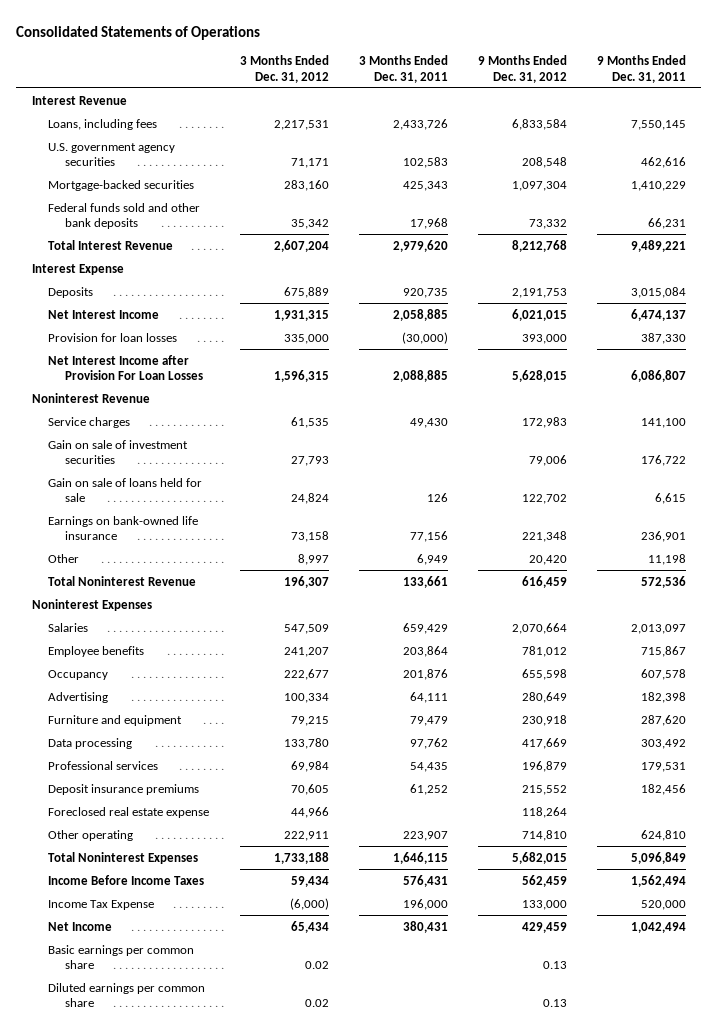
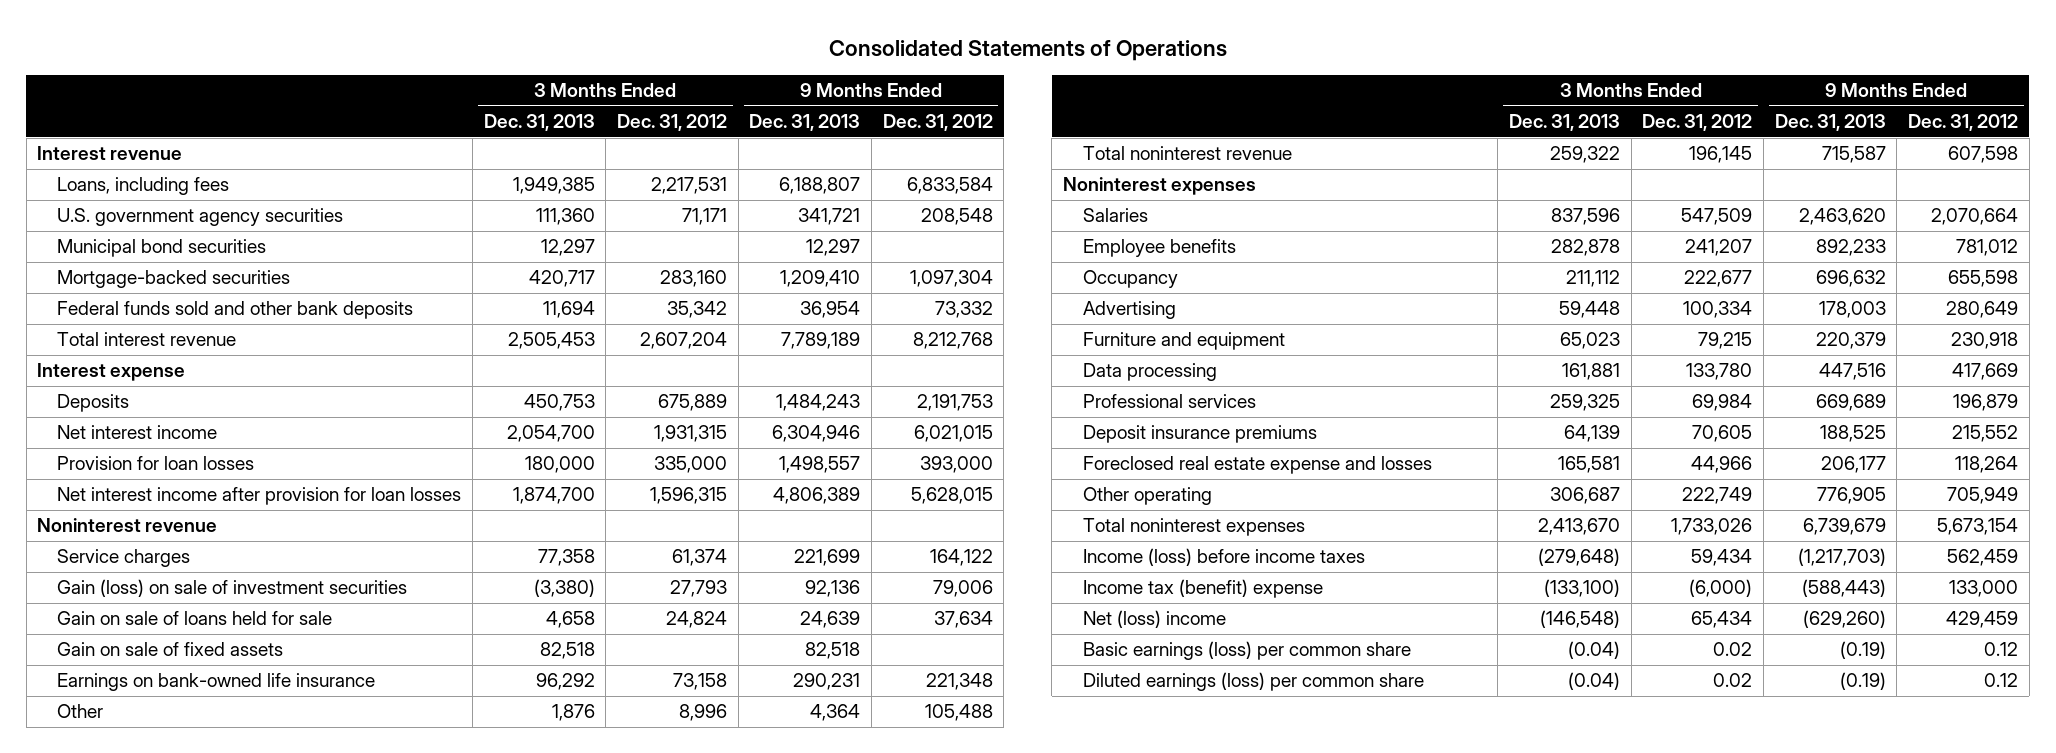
[358,55,448,83] 3 Months Ended Dec. 31, 2011 -> none
[597,55,687,83] 9 Months Ended Dec. 31, 2011 -> none
none -> [483,114,595,132] Dec. 31, 2013
none -> [749,114,861,132] Dec. 31, 2013
[31,95,127,105] Interest Revenue -> [37,146,183,161] Interest revenue
none -> [57,239,267,258] Municipal bond securities
[48,239,174,250] Total Interest Revenue -> [57,332,237,347] Total interest revenue
[31,263,124,275] Interest Expense -> [37,363,186,382] Interest expense
[48,309,160,319] Net Interest Income -> [57,425,218,440] Net interest income
[48,354,204,381] Net Interest Income after Provision For Loan Losses -> [57,487,462,506] Net interest income after provision for loan losses
[31,392,150,403] Noninterest Revenue -> [37,518,218,533] Noninterest revenue
[290,416,329,428] 61,535 -> [671,549,727,567] 61,374
[521,416,567,428] 172,983 -> [929,549,993,567] 164,122
[48,439,189,465] Gain on sale of investment securities -> [57,579,408,598] Gain (loss) on sale of investment securities
[521,494,567,505] 122,702 -> [933,611,993,629] 37,634
none -> [57,642,284,657] Gain on sale of fixed assets
[297,553,329,565] 8,997 -> [678,704,727,722] 8,996
[528,554,567,565] 20,420 -> [924,704,993,722] 105,488
[48,575,197,586] Total Noninterest Revenue -> [1082,146,1292,161] Total noninterest revenue
[283,575,329,588] 196,307 -> [1689,146,1753,164] 196,145
[521,575,567,588] 616,459 -> [1948,146,2019,164] 607,598
[31,598,152,611] Noninterest Expenses -> [1062,177,1256,196] Noninterest expenses
[48,806,210,818] Foreclosed real estate expense -> [1082,456,1432,475] Foreclosed real estate expense and losses
[283,830,329,841] 222,911 -> [1682,487,1753,505] 222,749
[521,829,567,841] 714,810 -> [1947,487,2019,505] 705,949
[48,851,199,864] Total Noninterest Expenses -> [1082,518,1305,537] Total noninterest expenses
[273,851,329,864] 1,733,188 -> [1671,518,1753,536] 1,733,026
[511,851,567,864] 5,682,015 -> [1937,518,2019,536] 5,673,154
[48,874,205,885] Income Before Income Taxes -> [1082,548,1365,567] Income (loss) before income taxes
[48,899,155,910] Income Tax Expense -> [1082,579,1323,599] Income tax (benefit) expense
[48,921,113,931] Net Income -> [1082,610,1226,629] Net (loss) income
[48,944,195,970] Basic earnings per common share -> [1082,641,1411,661] Basic earnings (loss) per common share
[542,961,567,970] 0.13 -> [1984,642,2019,657] 0.12
[48,982,206,1008] Diluted earnings per common share -> [1082,672,1424,692] Diluted earnings (loss) per common share
[542,999,567,1008] 0.13 -> [1984,673,2019,688] 0.12

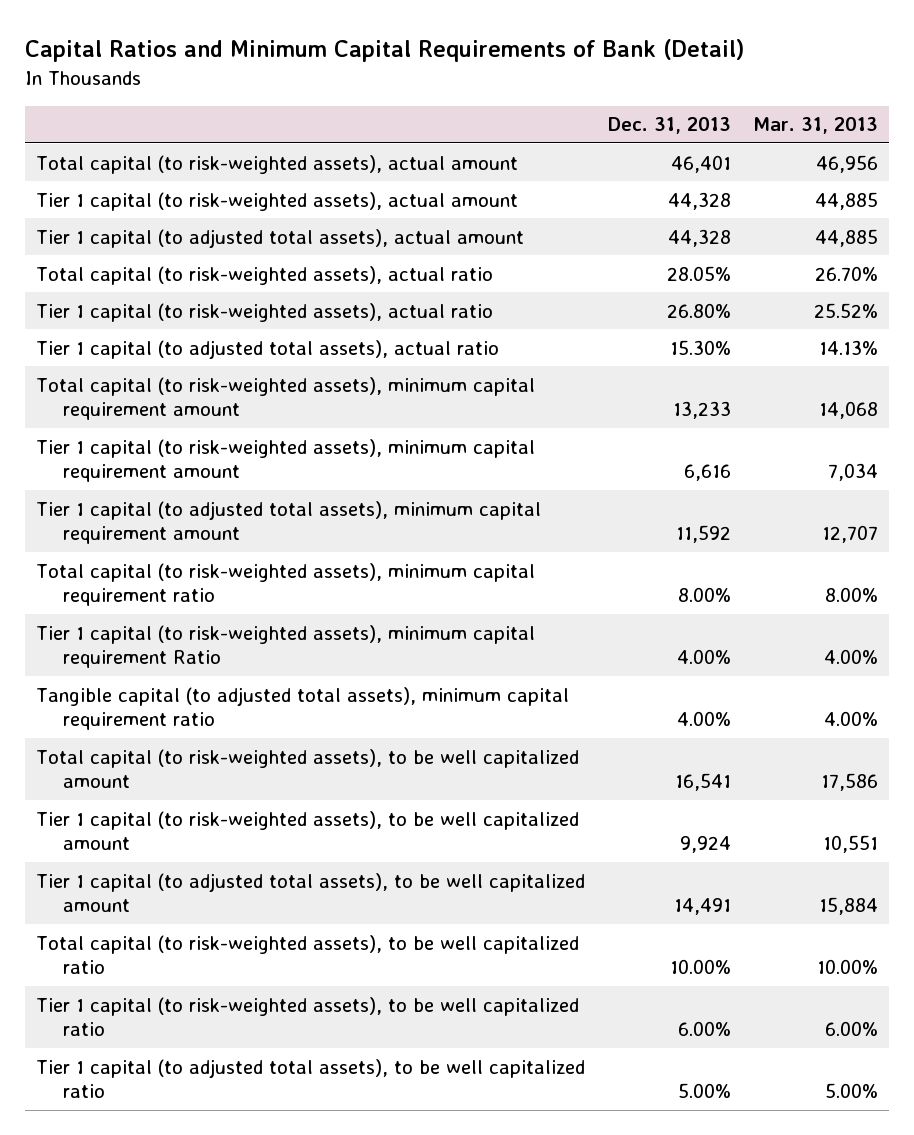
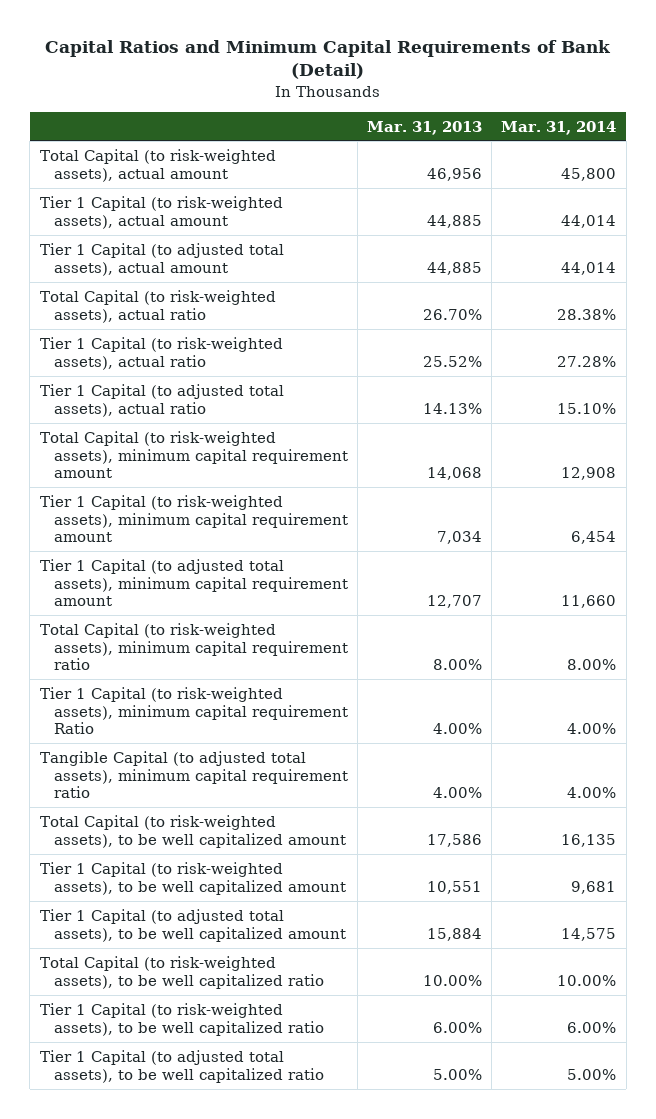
[607,117,731,135] Dec. 31, 2013 -> none
none -> [501,120,617,135] Mar. 31, 2014
[36,154,519,174] Total capital (to risk-weighted assets), actual amount -> [39,148,276,182] Total Capital (to risk-weighted assets), actual amount
[36,191,519,211] Tier 1 capital (to risk-weighted assets), actual amount -> [39,195,283,229] Tier 1 Capital (to risk-weighted assets), actual amount
[36,228,525,248] Tier 1 capital (to adjusted total assets), actual amount -> [39,242,284,276] Tier 1 Capital (to adjusted total assets), actual amount
[36,265,494,285] Total capital (to risk-weighted assets), actual ratio -> [39,289,276,323] Total Capital (to risk-weighted assets), actual ratio
[36,302,494,322] Tier 1 capital (to risk-weighted assets), actual ratio -> [39,336,283,370] Tier 1 Capital (to risk-weighted assets), actual ratio
[36,339,500,359] Tier 1 capital (to adjusted total assets), actual ratio -> [39,383,284,417] Tier 1 Capital (to adjusted total assets), actual ratio
[36,376,536,420] Total capital (to risk-weighted assets), minimum capital requirement amount -> [39,430,348,479] Total Capital (to risk-weighted assets), minimum capital requirement amount
[36,438,536,482] Tier 1 capital (to risk-weighted assets), minimum capital requirement amount -> [39,494,348,543] Tier 1 Capital (to risk-weighted assets), minimum capital requirement amount
[36,500,542,544] Tier 1 capital (to adjusted total assets), minimum capital requirement amount -> [39,558,348,607] Tier 1 Capital (to adjusted total assets), minimum capital requirement amount
[36,562,536,606] Total capital (to risk-weighted assets), minimum capital requirement ratio -> [39,622,348,671] Total Capital (to risk-weighted assets), minimum capital requirement ratio
[36,624,536,668] Tier 1 capital (to risk-weighted assets), minimum capital requirement Ratio -> [39,686,348,735] Tier 1 Capital (to risk-weighted assets), minimum capital requirement Ratio
[36,686,570,730] Tangible capital (to adjusted total assets), minimum capital requirement ratio -> [39,750,348,799] Tangible Capital (to adjusted total assets), minimum capital requirement ratio
[36,748,580,788] Total capital (to risk-weighted assets), to be well capitalized amount -> [39,814,346,848] Total Capital (to risk-weighted assets), to be well capitalized amount
[36,810,580,850] Tier 1 capital (to risk-weighted assets), to be well capitalized amount -> [39,861,346,895] Tier 1 Capital (to risk-weighted assets), to be well capitalized amount
[36,872,586,912] Tier 1 capital (to adjusted total assets), to be well capitalized amount -> [39,908,346,942] Tier 1 Capital (to adjusted total assets), to be well capitalized amount
[36,934,580,974] Total capital (to risk-weighted assets), to be well capitalized ratio -> [39,955,324,989] Total Capital (to risk-weighted assets), to be well capitalized ratio
[36,996,580,1036] Tier 1 capital (to risk-weighted assets), to be well capitalized ratio -> [39,1002,324,1036] Tier 1 Capital (to risk-weighted assets), to be well capitalized ratio
[36,1058,586,1098] Tier 1 capital (to adjusted total assets), to be well capitalized ratio -> [39,1049,324,1083] Tier 1 Capital (to adjusted total assets), to be well capitalized ratio

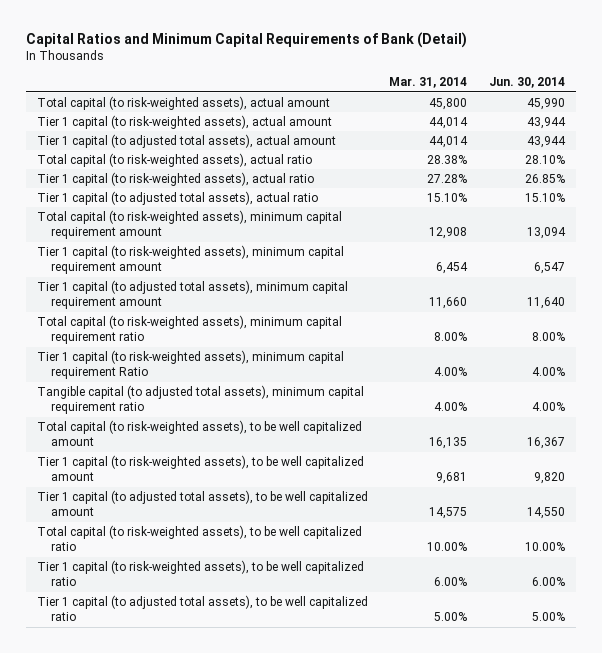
[366,120,482,135] Mar. 31, 2013 -> none
none -> [489,77,566,89] Jun. 30, 2014
[39,148,276,182] Total Capital (to risk-weighted assets), actual amount -> [36,95,330,110] Total capital (to risk-weighted assets), actual amount
[39,195,283,229] Tier 1 Capital (to risk-weighted assets), actual amount -> [36,114,332,129] Tier 1 capital (to risk-weighted assets), actual amount
[39,242,284,276] Tier 1 Capital (to adjusted total assets), actual amount -> [36,133,336,148] Tier 1 capital (to adjusted total assets), actual amount
[39,289,276,323] Total Capital (to risk-weighted assets), actual ratio -> [36,152,312,167] Total capital (to risk-weighted assets), actual ratio
[39,336,283,370] Tier 1 Capital (to risk-weighted assets), actual ratio -> [36,171,314,186] Tier 1 capital (to risk-weighted assets), actual ratio
[39,383,284,417] Tier 1 Capital (to adjusted total assets), actual ratio -> [36,190,318,205] Tier 1 capital (to adjusted total assets), actual ratio
[39,430,348,479] Total Capital (to risk-weighted assets), minimum capital requirement amount -> [36,209,342,240] Total capital (to risk-weighted assets), minimum capital requirement amount
[39,494,348,543] Tier 1 Capital (to risk-weighted assets), minimum capital requirement amount -> [36,244,344,275] Tier 1 capital (to risk-weighted assets), minimum capital requirement amount
[39,558,348,607] Tier 1 Capital (to adjusted total assets), minimum capital requirement amount -> [36,279,348,310] Tier 1 capital (to adjusted total assets), minimum capital requirement amount
[39,622,348,671] Total Capital (to risk-weighted assets), minimum capital requirement ratio -> [36,314,342,345] Total capital (to risk-weighted assets), minimum capital requirement ratio
[39,686,348,735] Tier 1 Capital (to risk-weighted assets), minimum capital requirement Ratio -> [36,349,344,380] Tier 1 capital (to risk-weighted assets), minimum capital requirement Ratio
[39,750,348,799] Tangible Capital (to adjusted total assets), minimum capital requirement ratio -> [36,384,364,415] Tangible capital (to adjusted total assets), minimum capital requirement ratio
[39,814,346,848] Total Capital (to risk-weighted assets), to be well capitalized amount -> [36,419,362,447] Total capital (to risk-weighted assets), to be well capitalized amount
[39,861,346,895] Tier 1 Capital (to risk-weighted assets), to be well capitalized amount -> [36,454,364,482] Tier 1 capital (to risk-weighted assets), to be well capitalized amount
[39,908,346,942] Tier 1 Capital (to adjusted total assets), to be well capitalized amount -> [36,489,368,517] Tier 1 capital (to adjusted total assets), to be well capitalized amount
[39,955,324,989] Total Capital (to risk-weighted assets), to be well capitalized ratio -> [36,524,362,552] Total capital (to risk-weighted assets), to be well capitalized ratio
[39,1002,324,1036] Tier 1 Capital (to risk-weighted assets), to be well capitalized ratio -> [36,559,364,587] Tier 1 capital (to risk-weighted assets), to be well capitalized ratio
[39,1049,324,1083] Tier 1 Capital (to adjusted total assets), to be well capitalized ratio -> [36,594,368,622] Tier 1 capital (to adjusted total assets), to be well capitalized ratio

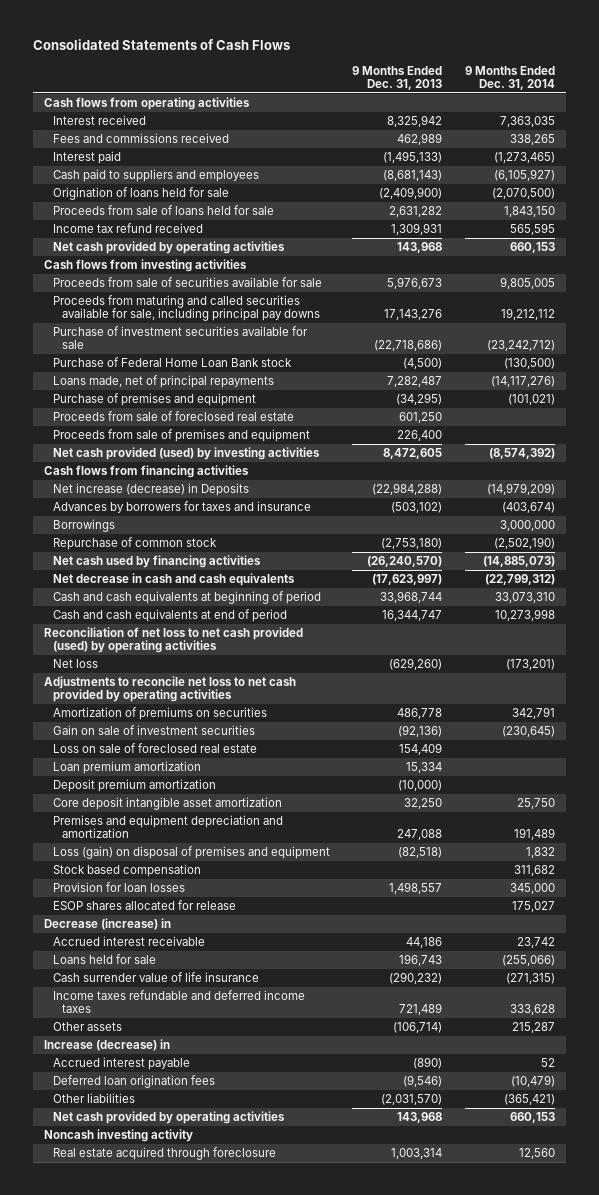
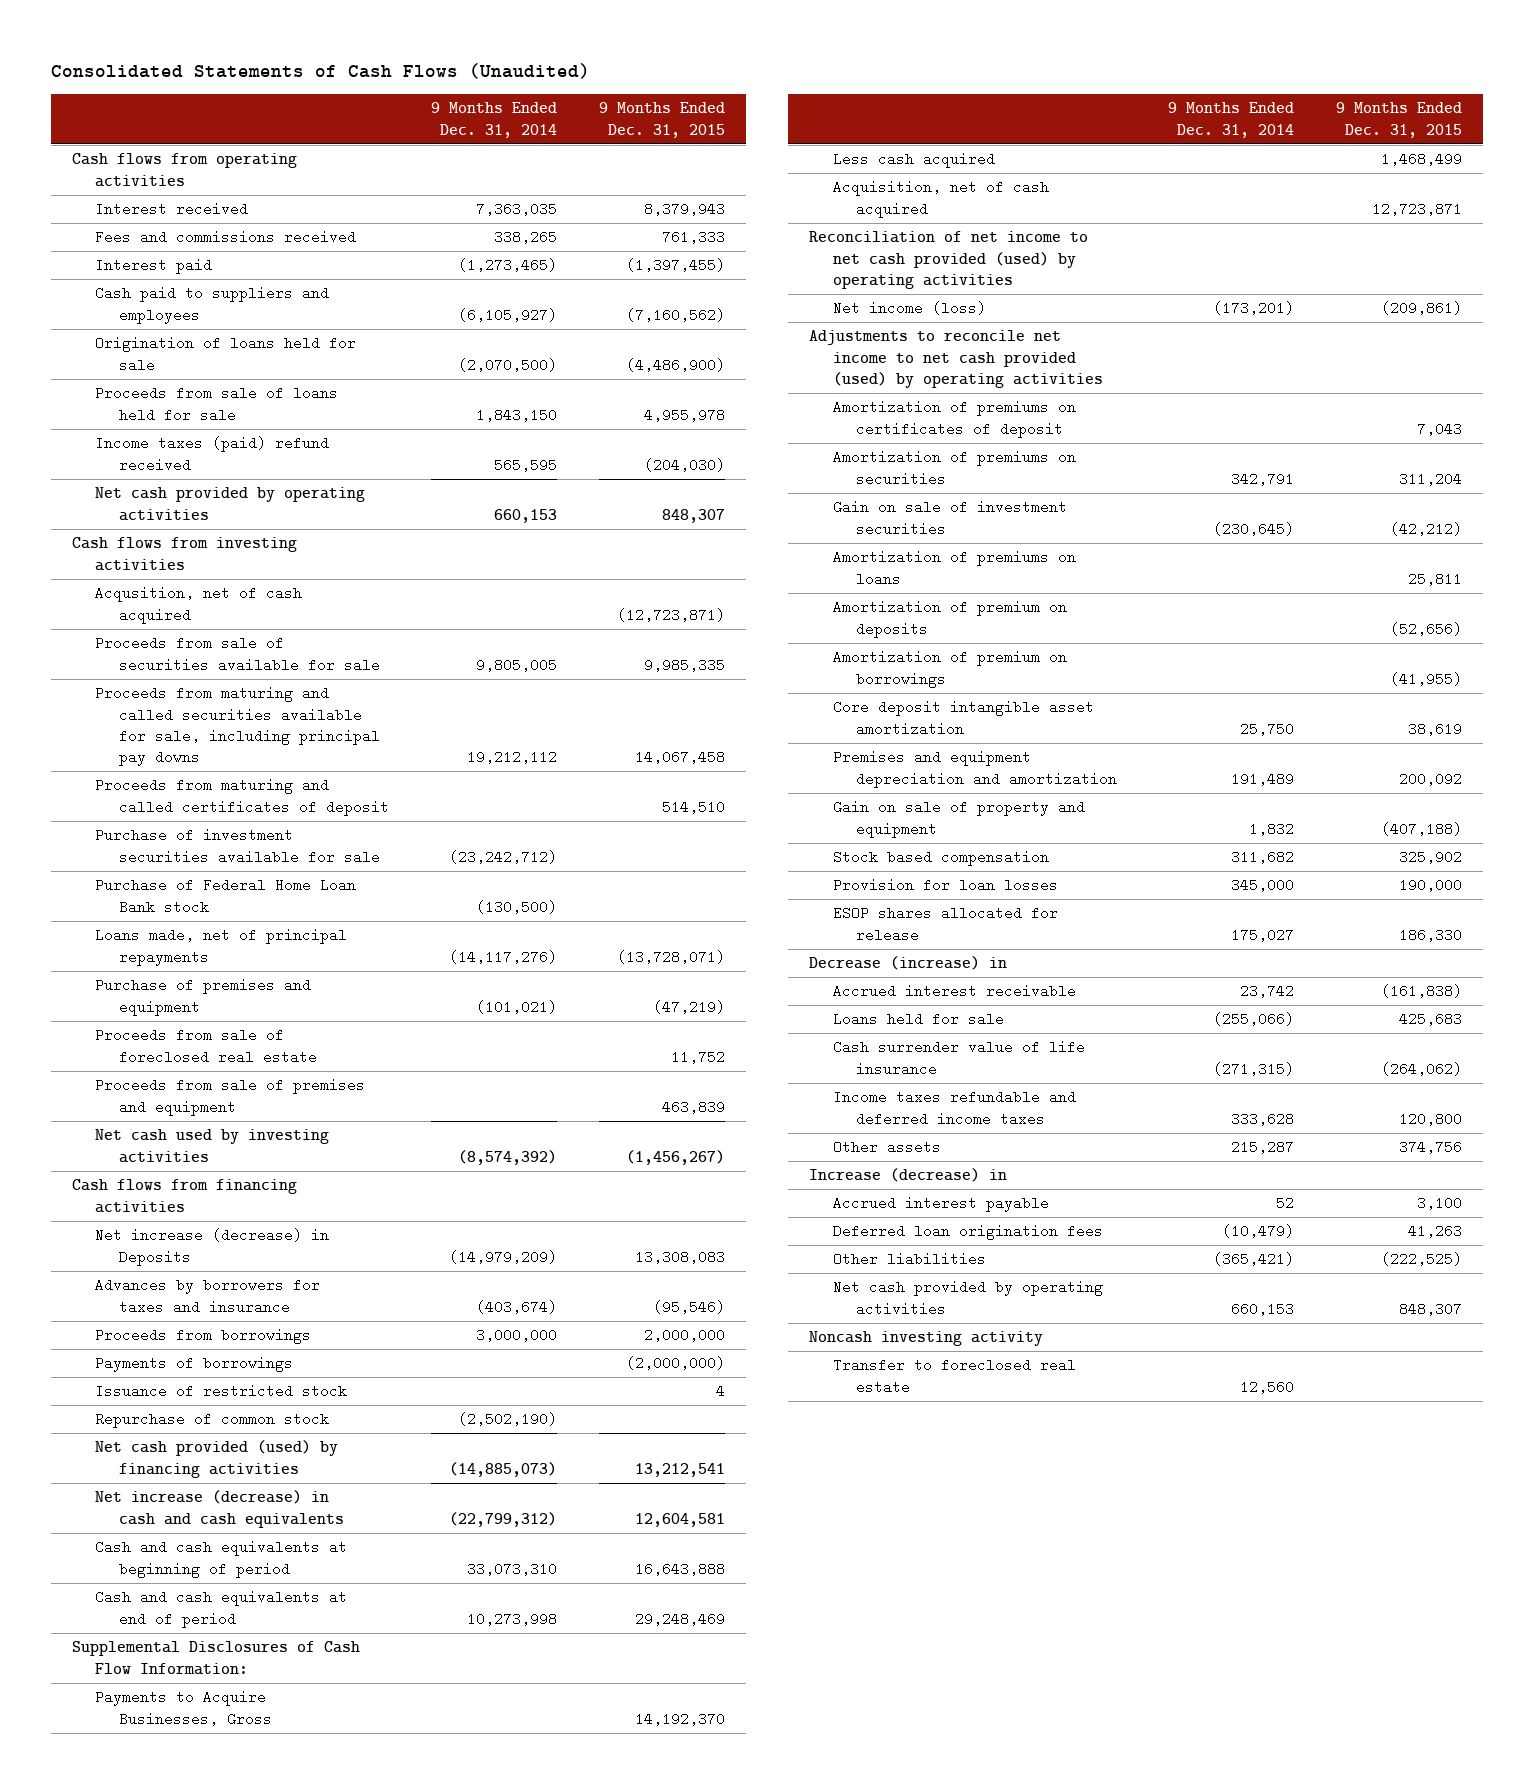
[32,39,290,51] Consolidated Statements of Cash Flows -> [50,63,590,80] Consolidated Statements of Cash Flows (Unaudited)
[352,65,443,91] 9 Months Ended Dec. 31, 2013 -> none
none -> [598,102,725,138] 9 Months Ended Dec. 31, 2015
[53,223,204,234] Income tax refund received -> [95,436,330,472] Income taxes (paid) refund received
none -> [95,586,303,624] Acqusition, net of cash acquired
none -> [95,778,389,816] Proceeds from maturing and called certificates of deposit
[53,447,321,461] Net cash provided (used) by investing activities -> [95,1129,330,1163] Net cash used by investing activities
[53,519,116,533] Borrowings -> none
none -> [95,1328,312,1345] Proceeds from borrowings
none -> [95,1356,294,1373] Payments of borrowings
none -> [95,1384,348,1399] Issuance of restricted stock
[53,555,262,569] Net cash used by financing activities -> [95,1440,339,1478] Net cash provided (used) by financing activities
[53,573,296,587] Net decrease in cash and cash equivalents -> [95,1490,344,1528] Net increase (decrease) in cash and cash equivalents
none -> [72,1641,361,1675] Supplemental Disclosures of Cash Flow Information:
none -> [95,1690,272,1726] Payments to Acquire Businesses, Gross
none -> [832,152,995,169] Less cash acquired
none -> [832,180,1049,218] Acquisition, net of cash acquired
[43,627,303,654] Reconciliation of net loss to net cash provided (used) by operating activities -> [809,231,1089,289] Reconciliation of net income to net cash provided (used) by operating activities
[53,659,99,669] Net loss -> [832,301,986,316] Net income (loss)
[43,676,296,703] Adjustments to reconcile net loss to net cash provided by operating activities -> [809,330,1103,388] Adjustments to reconcile net income to net cash provided (used) by operating activities
none -> [832,400,1076,438] Amortization of premiums on certificates of deposit
[53,743,258,754] Loss on sale of foreclosed real estate -> none
[53,761,202,775] Loan premium amortization -> [832,550,1076,586] Amortization of premiums on loans
[53,779,217,793] Deposit premium amortization -> [832,600,1067,638] Amortization of premium on deposits
none -> [832,650,1067,688] Amortization of premium on borrowings
[53,846,331,860] Loss (gain) on disposal of premises and equipment -> [832,800,1085,838] Gain on sale of property and equipment
[53,1147,277,1161] Real estate acquired through foreclosure -> [832,1358,1076,1394] Transfer to foreclosed real estate

